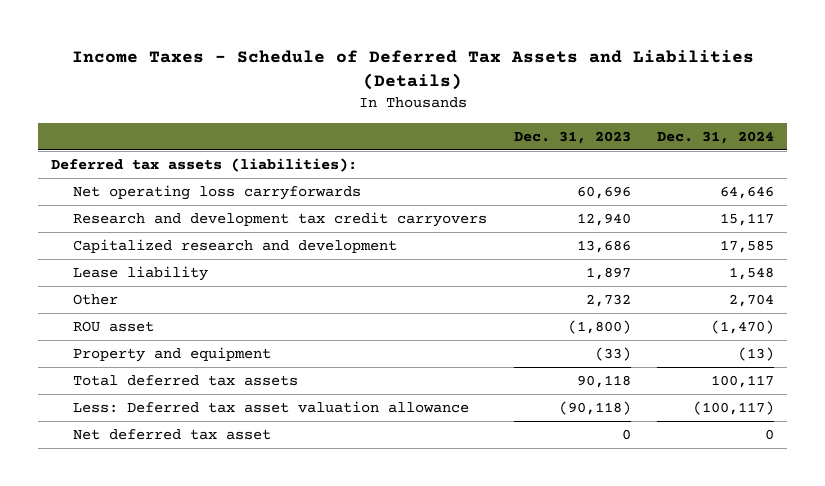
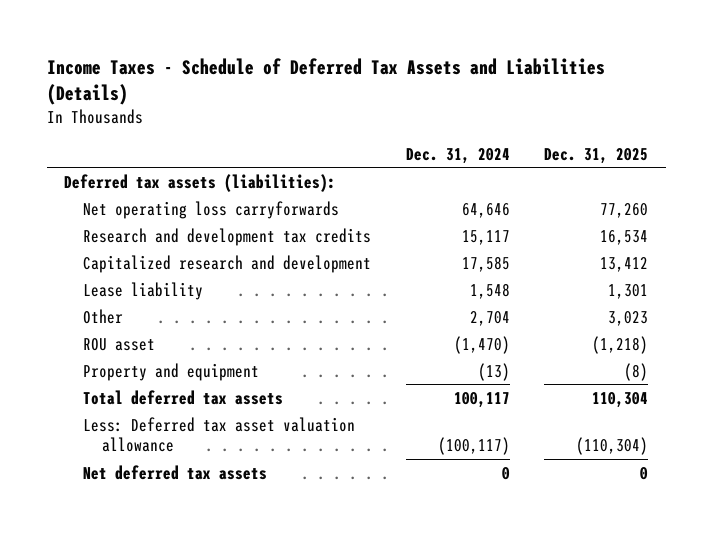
[513,130,631,144] Dec. 31, 2023 -> none
none -> [544,147,649,164] Dec. 31, 2025
[73,211,488,227] Research and development tax credit carryovers -> [83,227,372,246] Research and development tax credits
[73,428,272,440] Net deferred tax asset -> [83,464,268,480] Net deferred tax assets

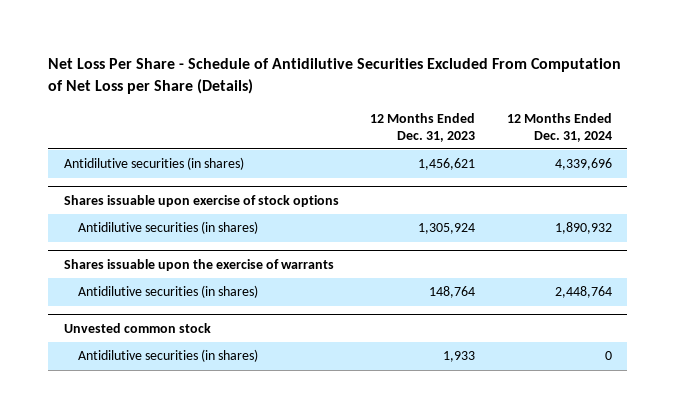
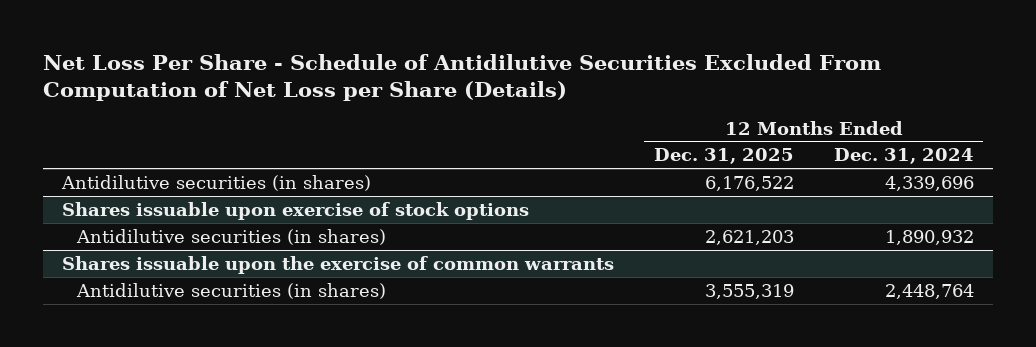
[370,112,476,142] 12 Months Ended Dec. 31, 2023 -> none
none -> [653,148,794,165] Dec. 31, 2025
[63,258,334,271] Shares issuable upon the exercise of warrants -> [62,255,615,274] Shares issuable upon the exercise of common warrants
[63,322,211,333] Unvested common stock -> none
[77,349,258,363] Antidilutive securities (in shares) -> none

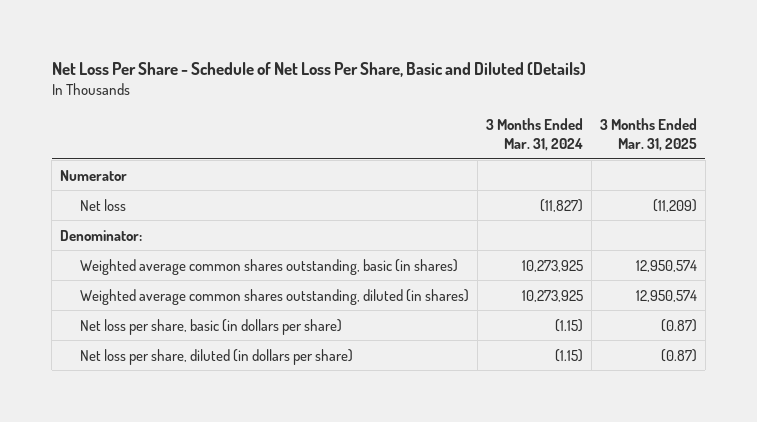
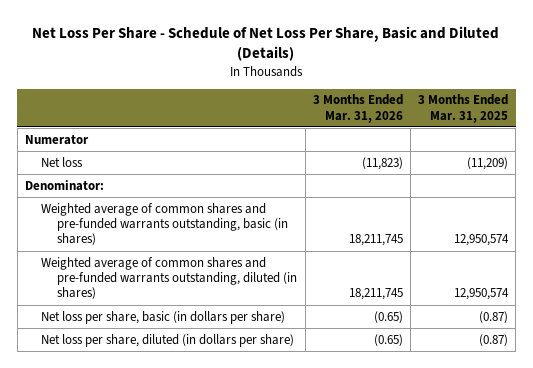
[485,118,583,152] 3 Months Ended Mar. 31, 2024 -> none
none -> [312,94,403,123] 3 Months Ended Mar. 31, 2026
[79,258,458,275] Weighted average common shares outstanding, basic (in shares) -> [41,202,289,246] Weighted average of common shares and pre-funded warrants outstanding, basic (in shares)
[79,288,469,305] Weighted average common shares outstanding, diluted (in shares) -> [41,256,298,300] Weighted average of common shares and pre-funded warrants outstanding, diluted (in shares)

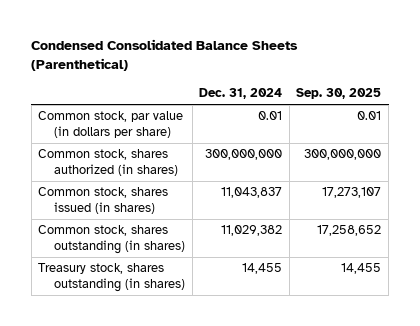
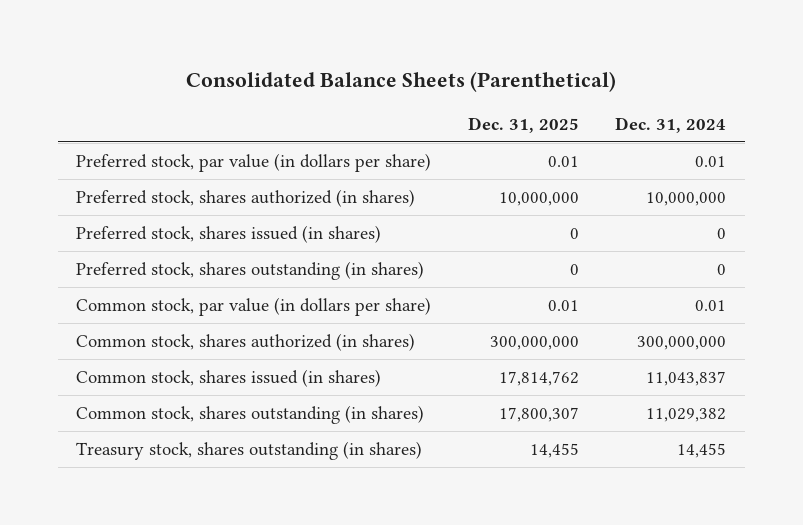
[31,39,299,72] Condensed Consolidated Balance Sheets (Parenthetical) -> [186,71,617,93] Consolidated Balance Sheets (Parenthetical)
[296,88,382,100] Sep. 30, 2025 -> none
none -> [467,116,579,133] Dec. 31, 2025
none -> [76,153,432,173] Preferred stock, par value (in dollars per share)
none -> [76,189,416,208] Preferred stock, shares authorized (in shares)
none -> [76,225,382,244] Preferred stock, shares issued (in shares)
none -> [76,261,425,281] Preferred stock, shares outstanding (in shares)

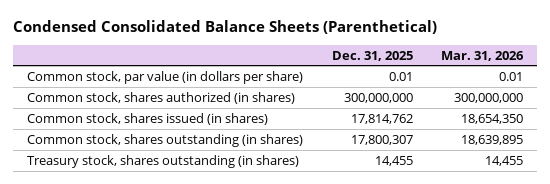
[186,71,617,93] Consolidated Balance Sheets (Parenthetical) -> [13,20,438,35] Condensed Consolidated Balance Sheets (Parenthetical)
[615,116,727,133] Dec. 31, 2024 -> none
none -> [441,50,525,61] Mar. 31, 2026
[76,153,432,173] Preferred stock, par value (in dollars per share) -> none
[76,189,416,208] Preferred stock, shares authorized (in shares) -> none
[76,225,382,244] Preferred stock, shares issued (in shares) -> none
[76,261,425,281] Preferred stock, shares outstanding (in shares) -> none

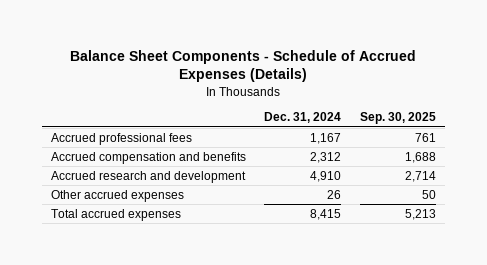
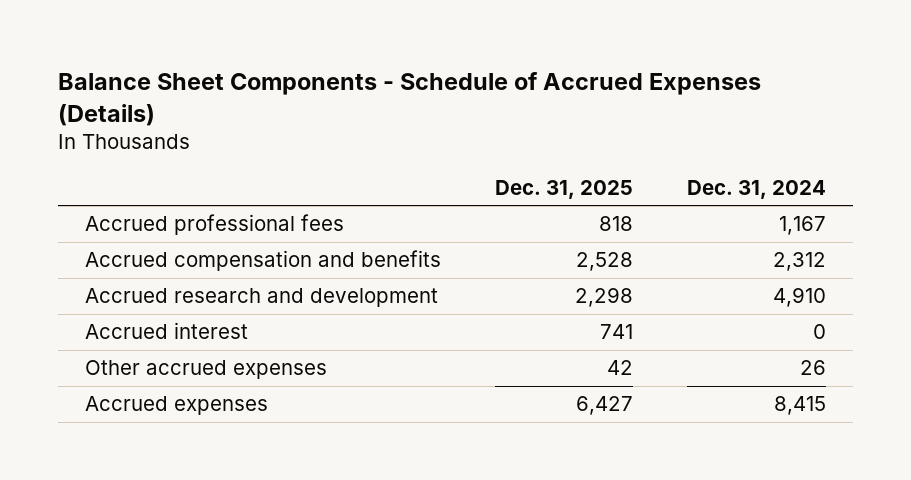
[359,112,436,125] Sep. 30, 2025 -> none
none -> [495,179,634,199] Dec. 31, 2025
none -> [85,322,249,340] Accrued interest
[51,208,182,221] Total accrued expenses -> [85,396,269,416] Accrued expenses

